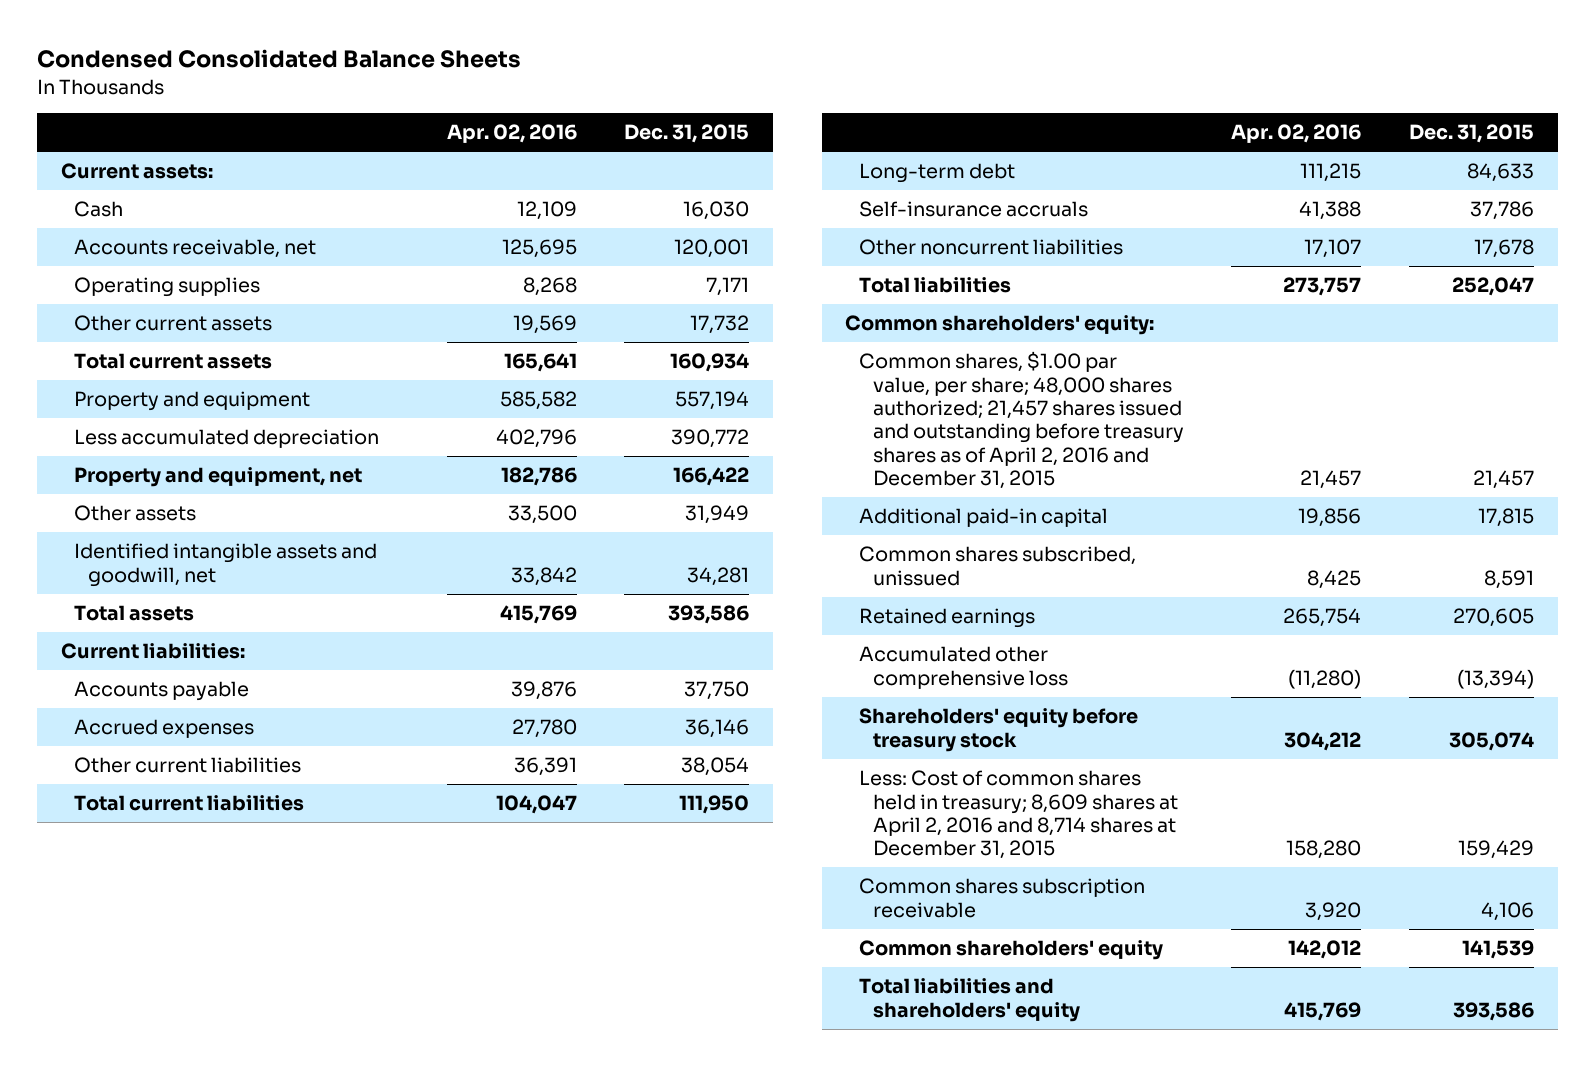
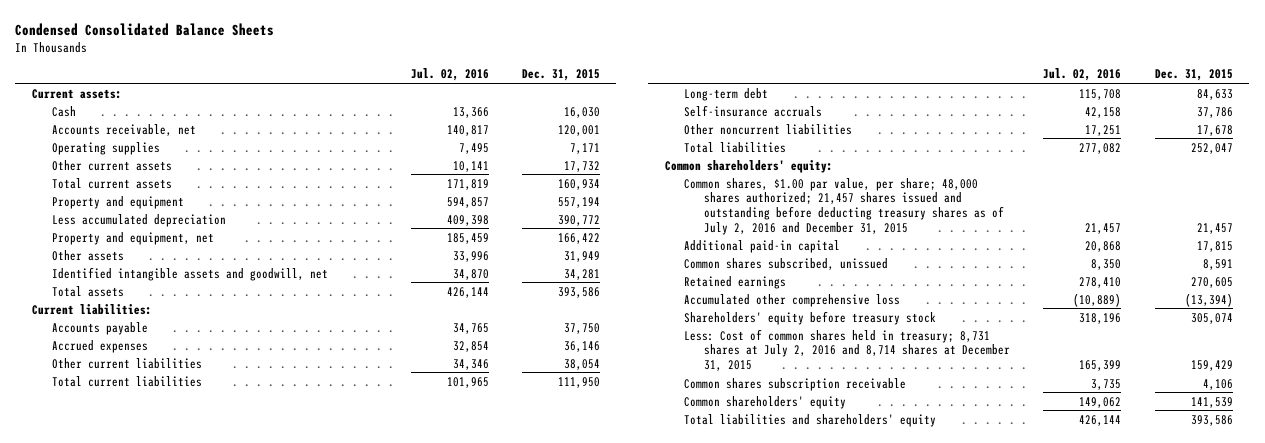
[446,124,577,144] Apr. 02, 2016 -> none
none -> [410,68,489,82] Jul. 02, 2016
[859,351,1184,489] Common shares, $1.00 par value, per share; 48,000 shares authorized; 21,457 shares issued and outstanding before treasury shares as of April 2, 2016 and December 31, 2015 -> [684,177,1005,235] Common shares, $1.00 par value, per share; 48,000 shares authorized; 21,457 shares issued and outstanding before deducting treasury shares as of July 2, 2016 and December 31, 2015
[859,770,1178,860] Less: Cost of common shares held in treasury; 8,609 shares at April 2, 2016 and 8,714 shares at December 31, 2015 -> [684,328,1011,372] Less: Cost of common shares held in treasury; 8,731 shares at July 2, 2016 and 8,714 shares at December 31, 2015

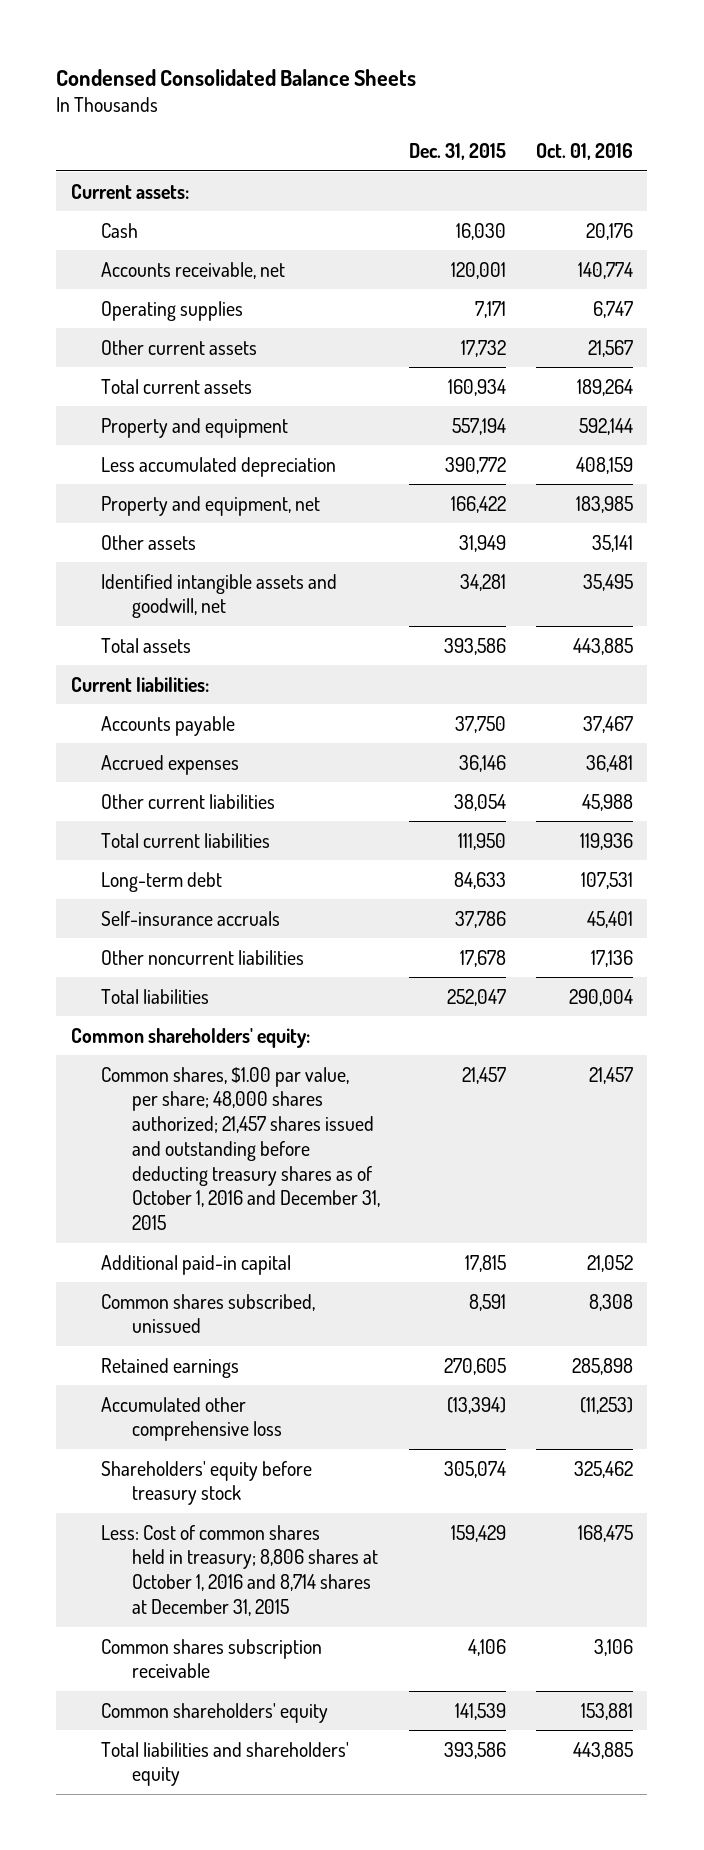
[410,68,489,82] Jul. 02, 2016 -> none
none -> [535,143,633,161] Oct. 01, 2016
[684,177,1005,235] Common shares, $1.00 par value, per share; 48,000 shares authorized; 21,457 shares issued and outstanding before deducting treasury shares as of July 2, 2016 and December 31, 2015 -> [101,1066,380,1231] Common shares, $1.00 par value, per share; 48,000 shares authorized; 21,457 shares issued and outstanding before deducting treasury shares as of October 1, 2016 and December 31, 2015
[684,328,1011,372] Less: Cost of common shares held in treasury; 8,731 shares at July 2, 2016 and 8,714 shares at December 31, 2015 -> [101,1524,378,1616] Less: Cost of common shares held in treasury; 8,806 shares at October 1, 2016 and 8,714 shares at December 31, 2015

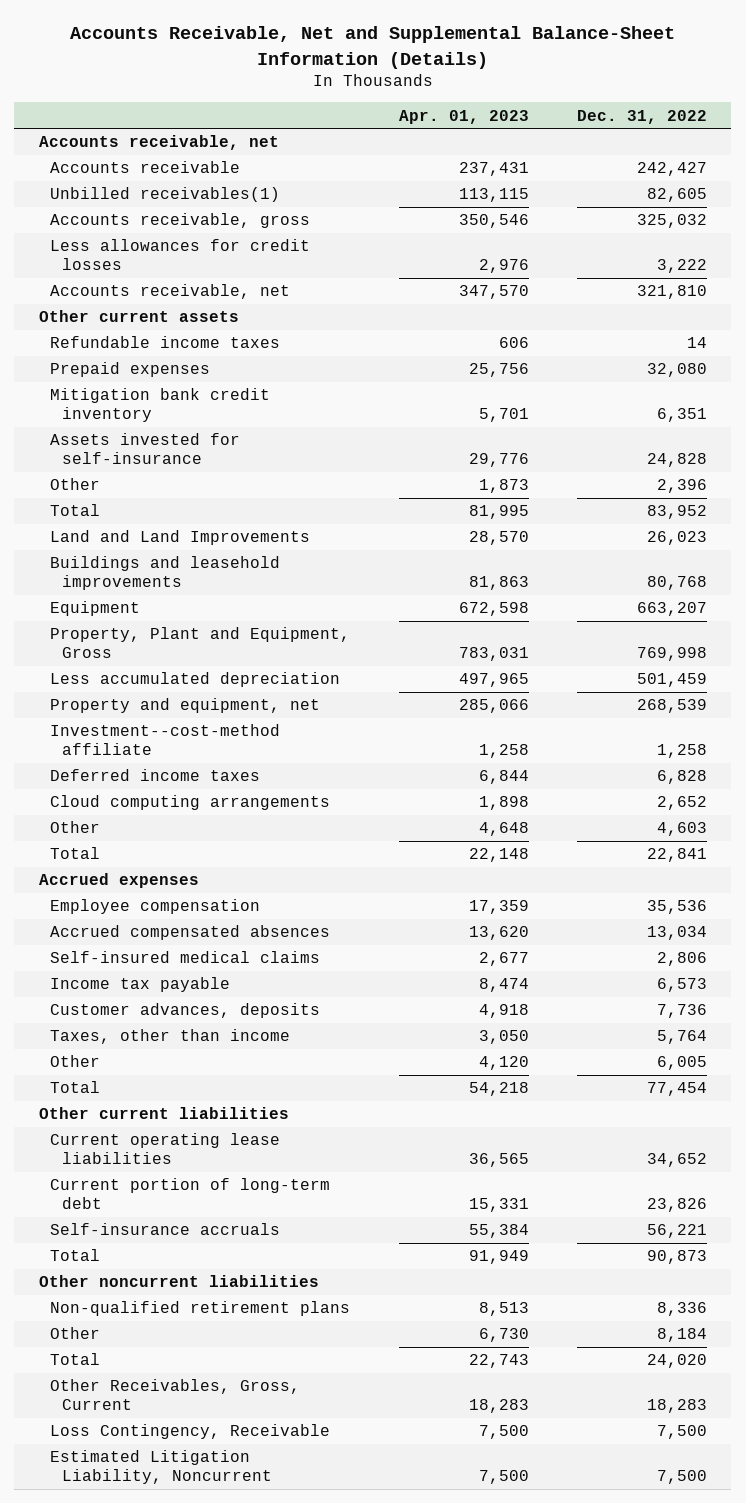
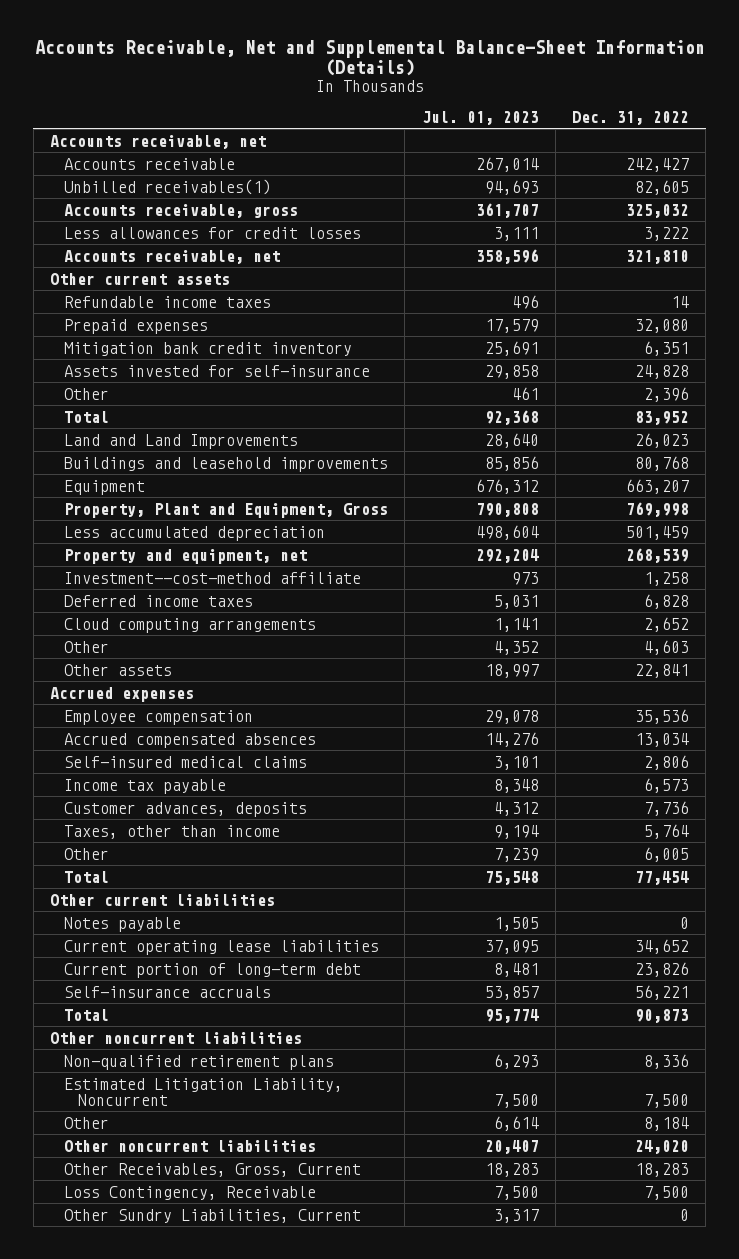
[398,109,529,124] Apr. 01, 2023 -> none
none -> [421,111,539,126] Jul. 01, 2023
[50,847,101,860] Total -> [64,663,173,676] Other assets
none -> [64,916,182,932] Notes payable
[50,1450,272,1485] Estimated Litigation Liability, Noncurrent -> [64,1077,344,1106] Estimated Litigation Liability, Noncurrent
[50,1353,101,1366] Total -> [64,1139,317,1152] Other noncurrent liabilities
none -> [64,1208,362,1223] Other Sundry Liabilities, Current

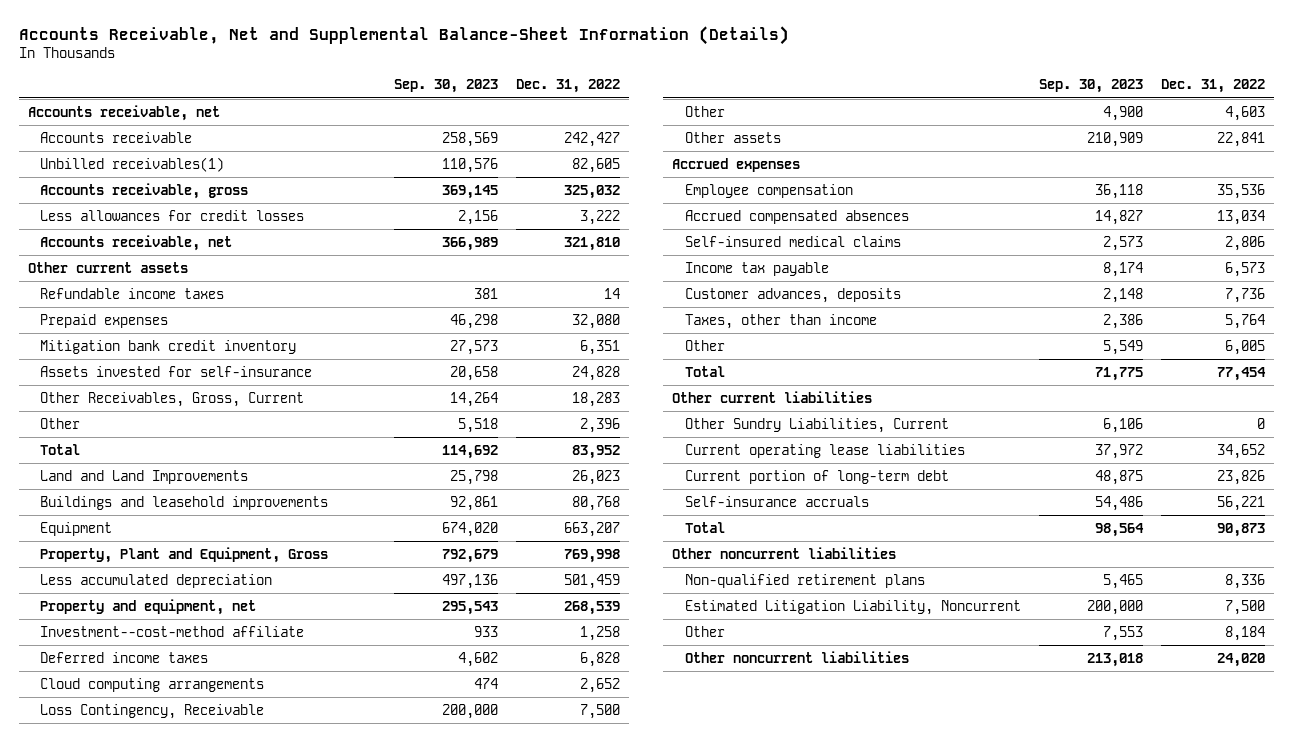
[421,111,539,126] Jul. 01, 2023 -> none
none -> [394,79,499,94] Sep. 30, 2023
[64,1162,362,1177] Other Receivables, Gross, Current -> [40,391,305,407] Other Receivables, Gross, Current
[64,1185,317,1200] Loss Contingency, Receivable -> [40,703,265,719] Loss Contingency, Receivable
[64,916,182,932] Notes payable -> none
[64,1208,362,1223] Other Sundry Liabilities, Current -> [684,417,949,433] Other Sundry Liabilities, Current

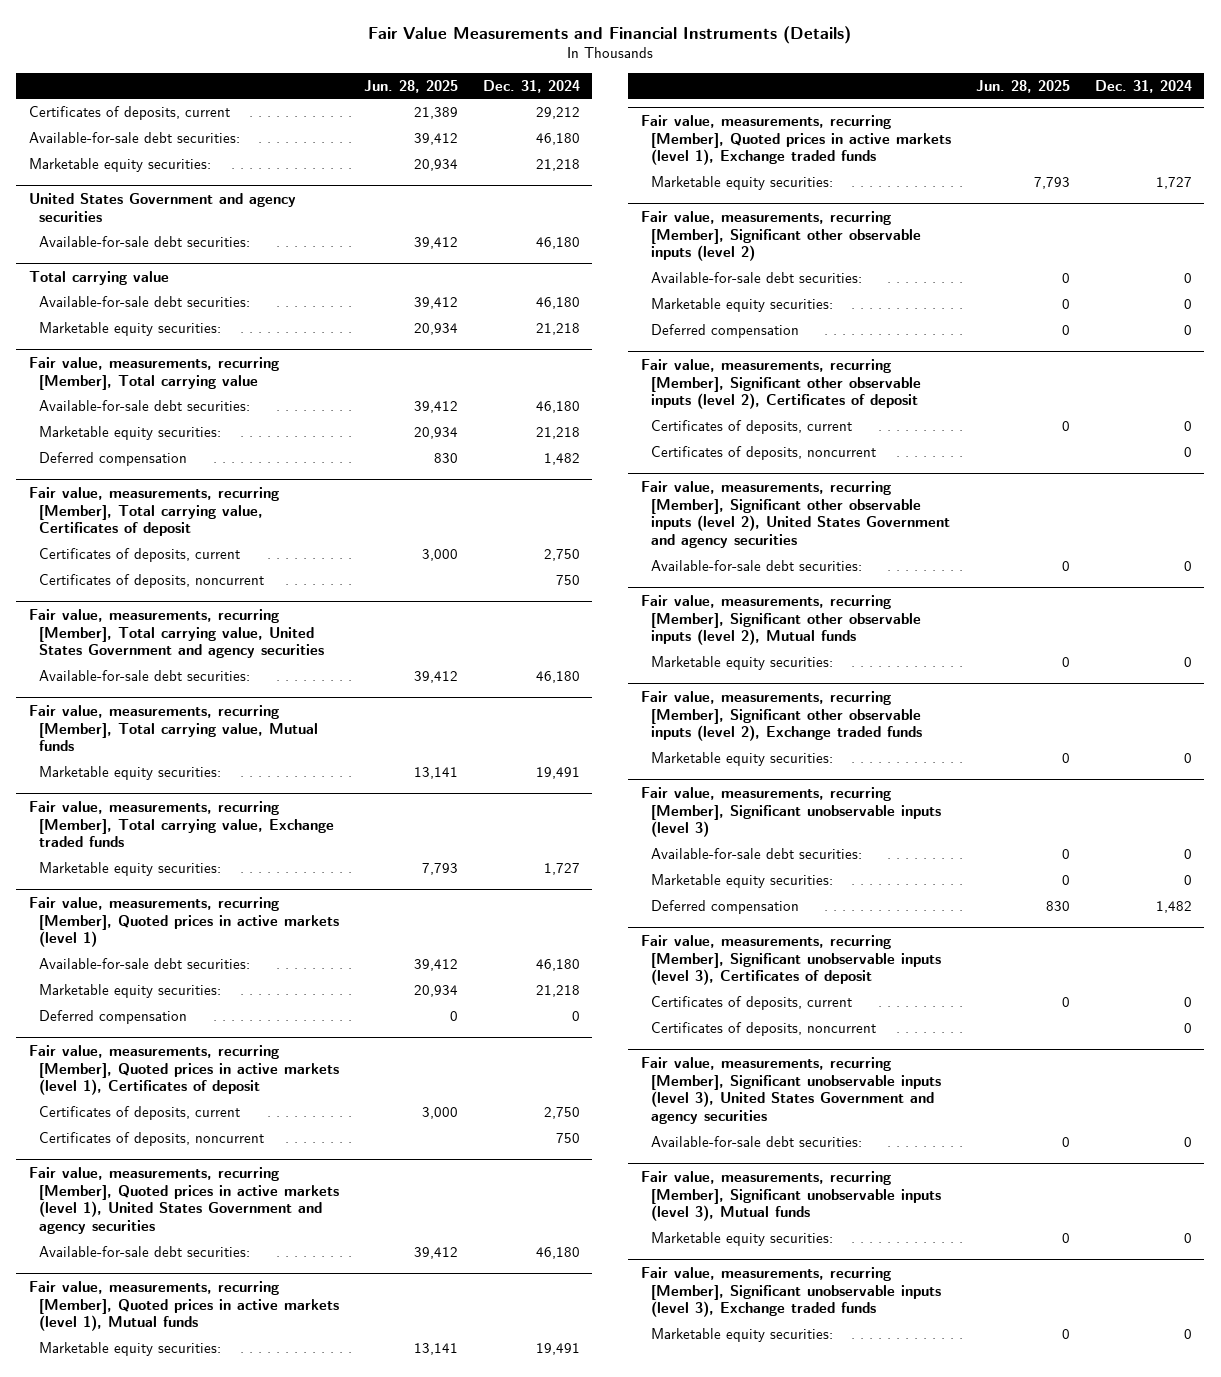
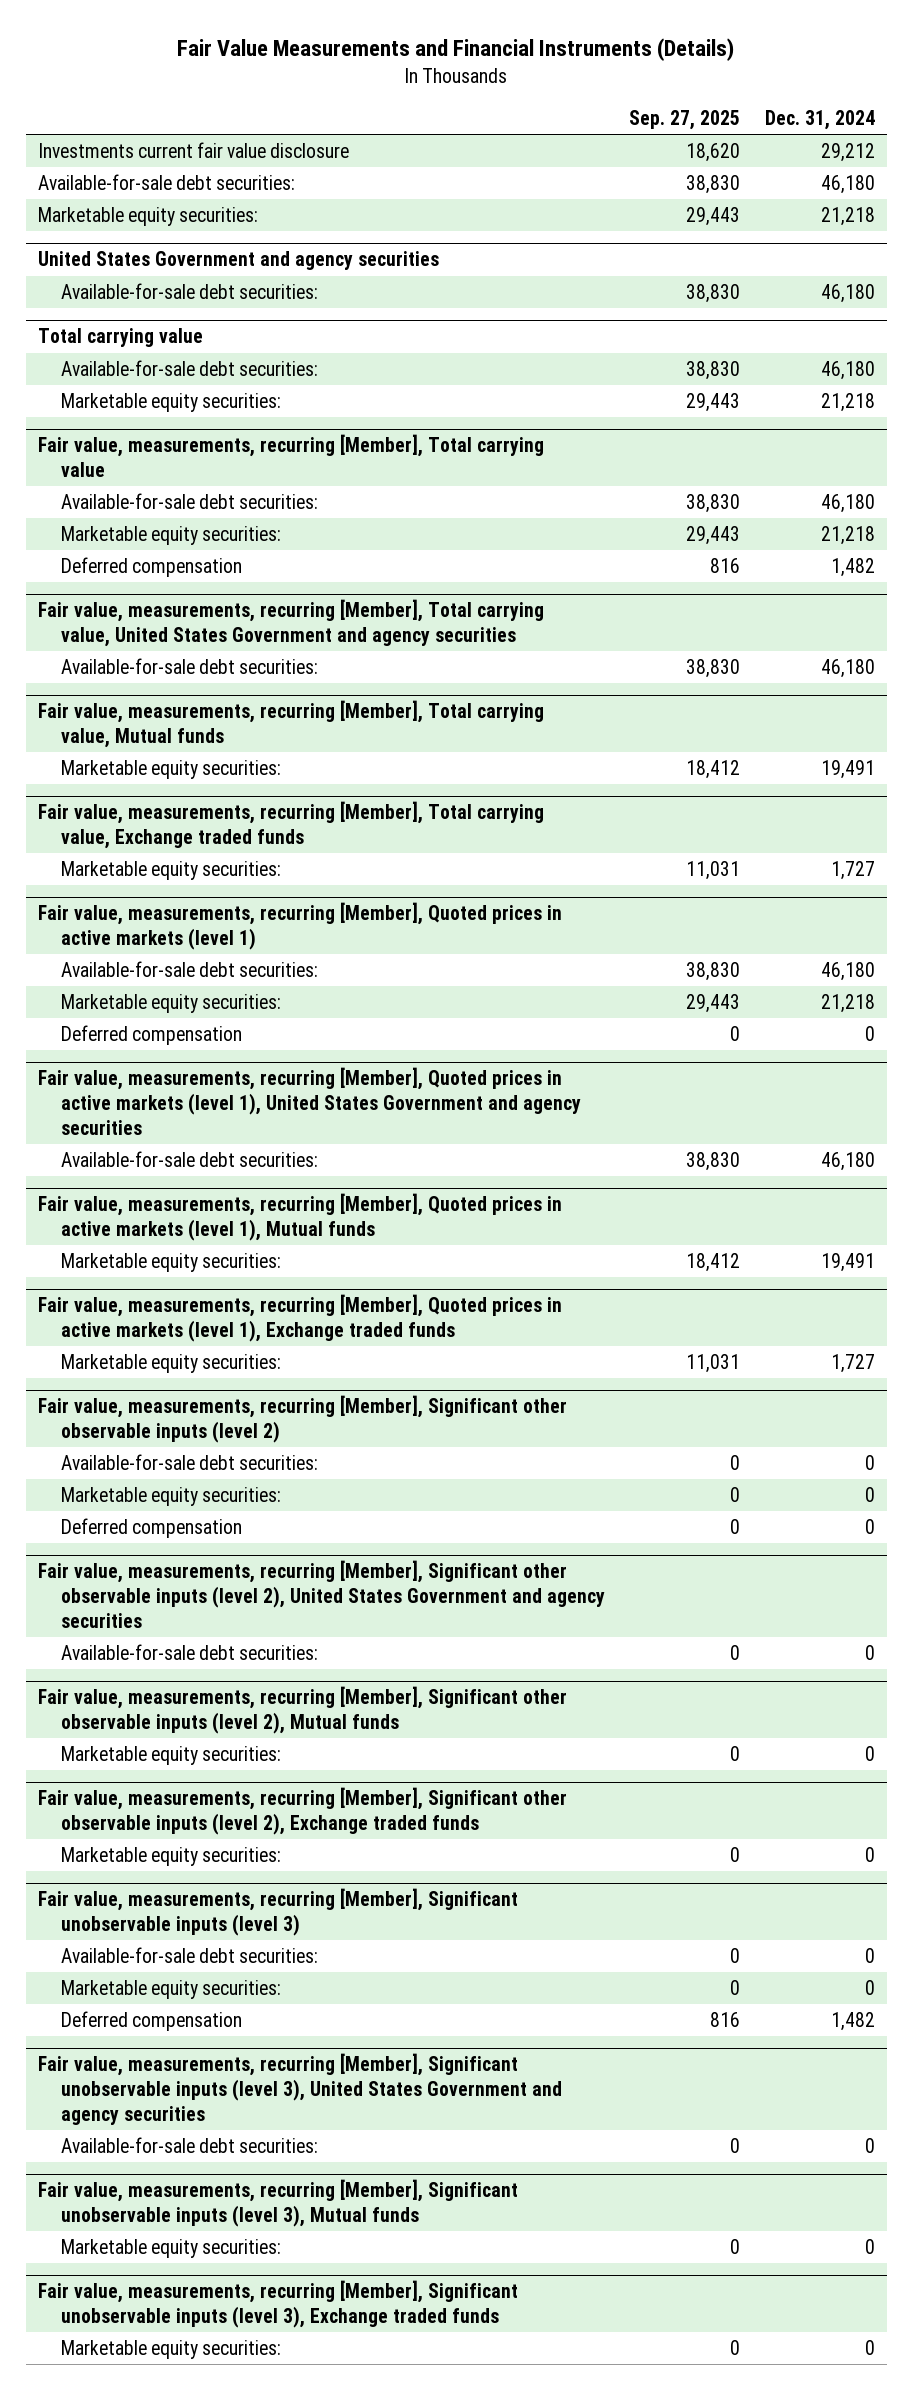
[363,79,458,93] Jun. 28, 2025 -> none
none -> [629,110,741,131] Sep. 27, 2025
[28,105,230,120] Certificates of deposits, current -> [37,142,349,159] Investments current fair value disclosure
[28,486,279,537] Fair value, measurements, recurring [Member], Total carrying value, Certificates of deposit -> none
[39,547,241,562] Certificates of deposits, current -> none
[39,573,265,588] Certificates of deposits, noncurrent -> none
[28,1044,340,1096] Fair value, measurements, recurring [Member], Quoted prices in active markets (level 1), Certificates of deposit -> none
[39,1105,241,1120] Certificates of deposits, current -> none
[39,1131,265,1146] Certificates of deposits, noncurrent -> none
[640,358,922,410] Fair value, measurements, recurring [Member], Significant other observable inputs (level 2), Certificates of deposit -> none
[651,419,853,434] Certificates of deposits, current -> none
[651,445,877,460] Certificates of deposits, noncurrent -> none
[640,934,942,986] Fair value, measurements, recurring [Member], Significant unobservable inputs (level 3), Certificates of deposit -> none
[651,995,853,1010] Certificates of deposits, current -> none
[651,1021,877,1036] Certificates of deposits, noncurrent -> none

